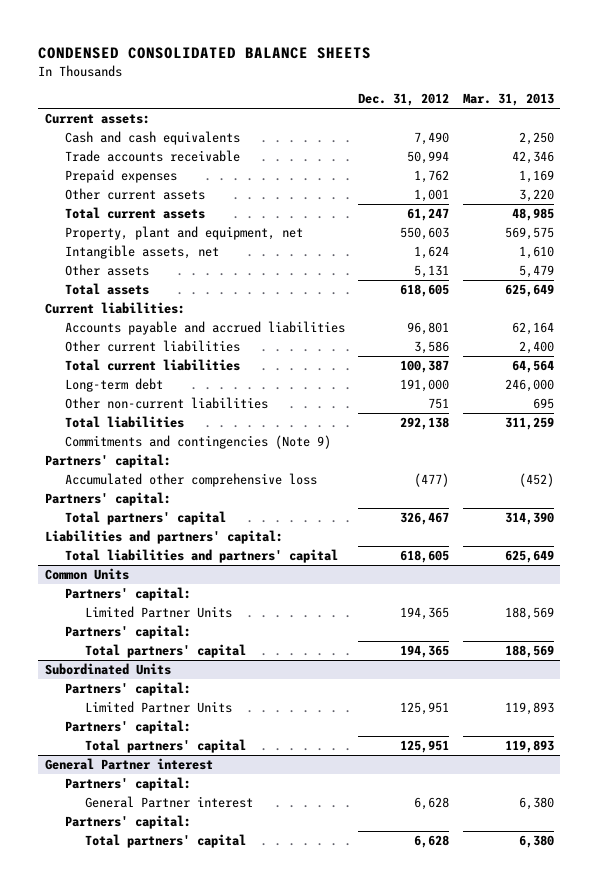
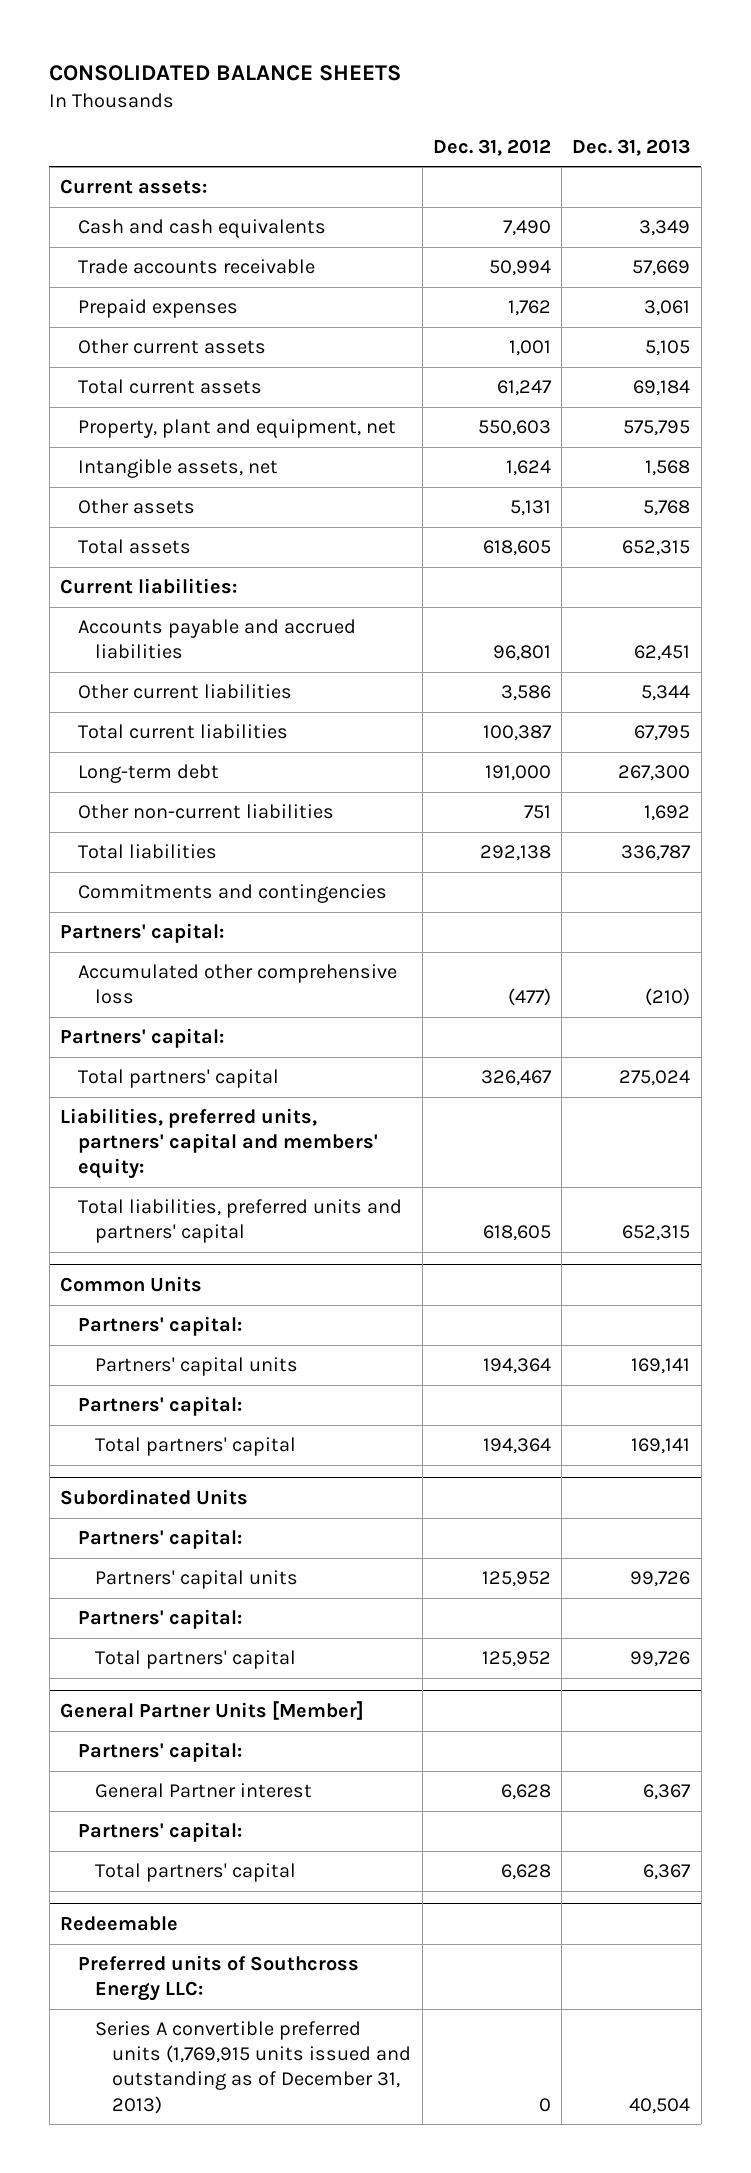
[38,47,372,60] CONDENSED CONSOLIDATED BALANCE SHEETS -> [49,64,402,81] CONSOLIDATED BALANCE SHEETS
[462,93,554,107] Mar. 31, 2013 -> none
none -> [572,138,691,156] Dec. 31, 2013
[64,435,331,450] Commitments and contingencies (Note 9) -> [77,884,387,904] Commitments and contingencies
[44,530,283,545] Liabilities and partners' capital: -> [60,1108,378,1180] Liabilities, preferred units, partners' capital and members' equity:
[64,549,338,564] Total liabilities and partners' capital -> [77,1199,402,1244] Total liabilities, preferred units and partners' capital
[84,606,232,619] Limited Partner Units -> [94,1357,298,1377] Partners' capital units
[400,607,450,621] 194,365 -> [482,1358,551,1375] 194,364
[400,645,450,659] 194,365 -> [482,1438,551,1455] 194,364
[84,701,232,714] Limited Partner Units -> [94,1570,298,1590] Partners' capital units
[400,702,450,716] 125,951 -> [481,1571,551,1588] 125,952
[44,758,213,771] General Partner interest -> none
[400,740,450,754] 125,951 -> [481,1651,551,1668] 125,952
none -> [60,1700,365,1720] General Partner Units [Member]
none -> [60,1915,179,1931] Redeemable
none -> [77,1955,359,2002] Preferred units of Southcross Energy LLC:
none -> [94,2021,412,2114] Series A convertible preferred units (1,769,915 units issued and outstanding as of December 31, 2013)

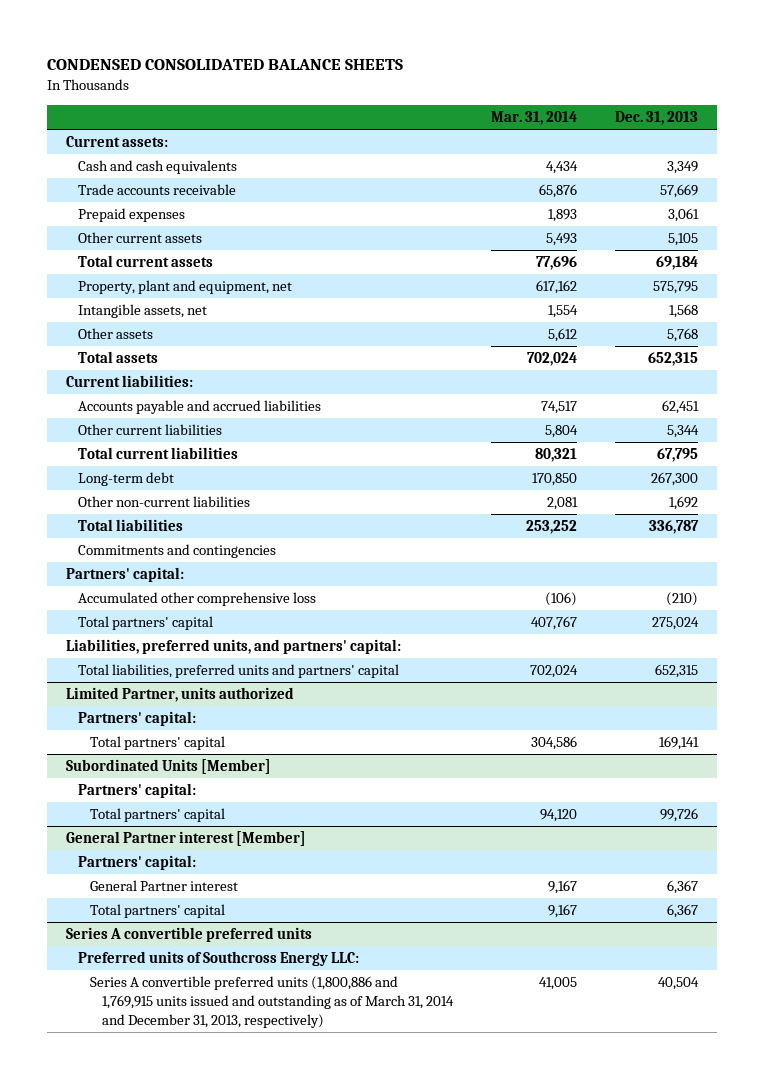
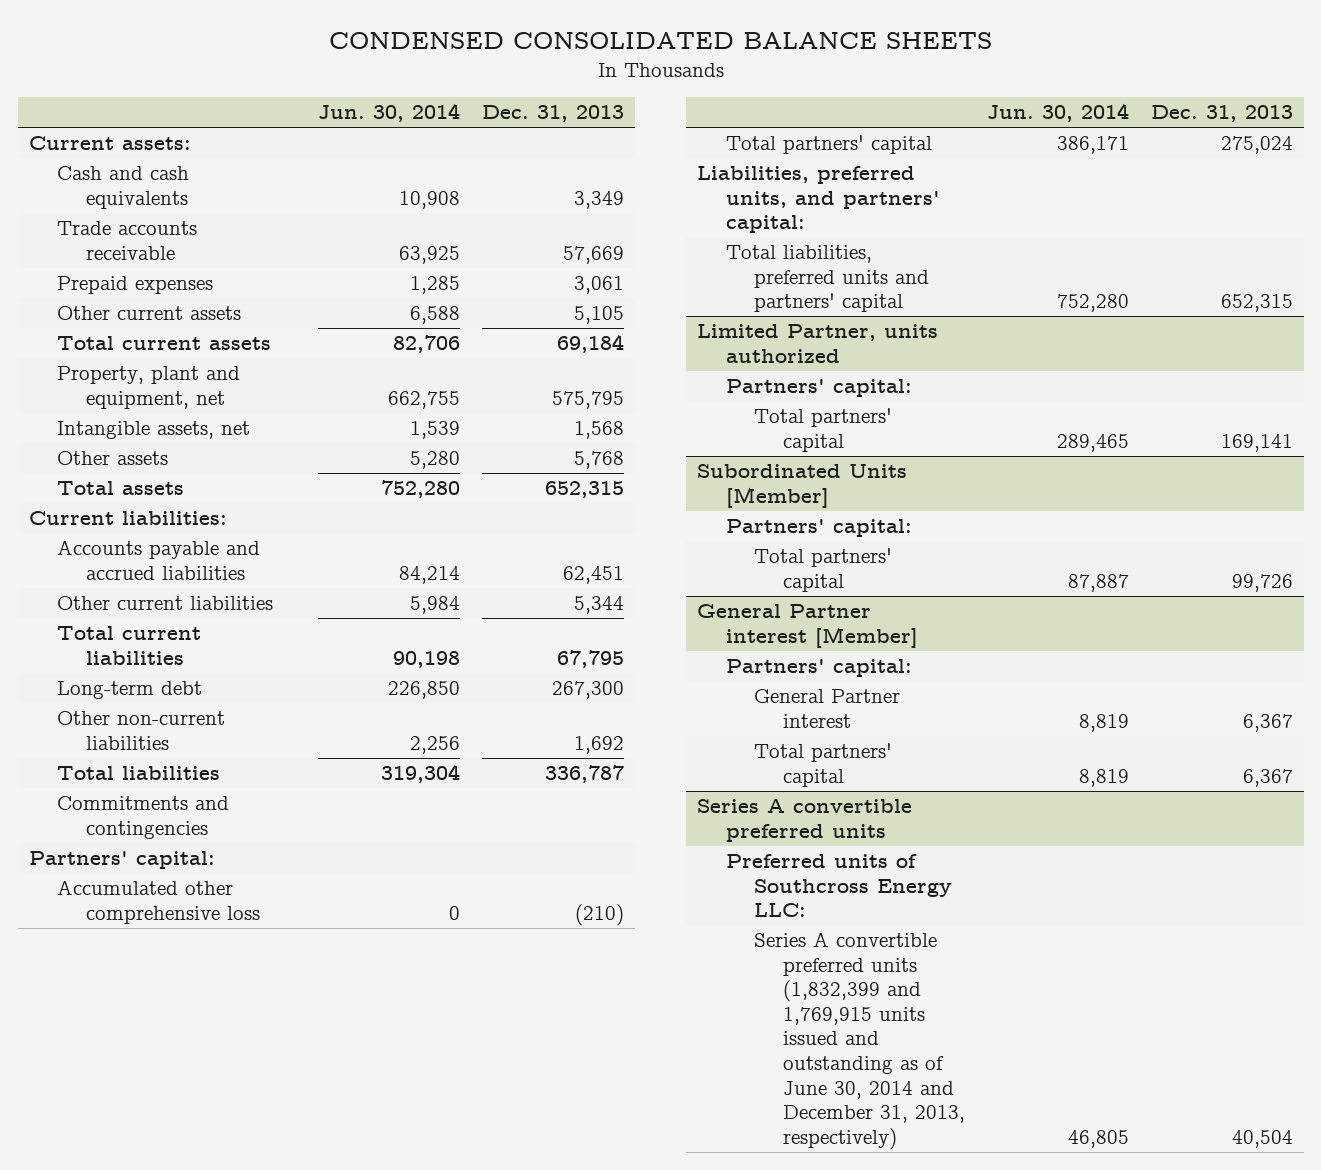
[490,111,577,126] Mar. 31, 2014 -> none
none -> [318,103,461,123] Jun. 30, 2014
[89,976,454,1029] Series A convertible preferred units (1,800,886 and 1,769,915 units issued and outstanding as of March 31, 2014 and December 31, 2013, respectively) -> [754,932,965,1150] Series A convertible preferred units (1,832,399 and 1,769,915 units issued and outstanding as of June 30, 2014 and December 31, 2013, respectively)

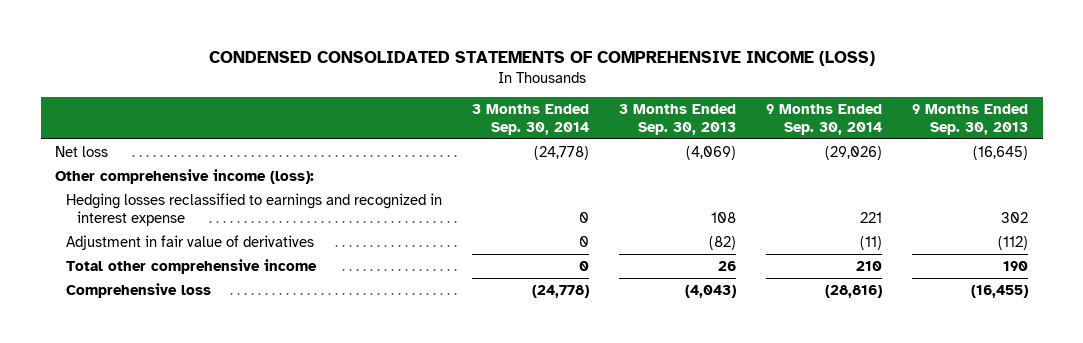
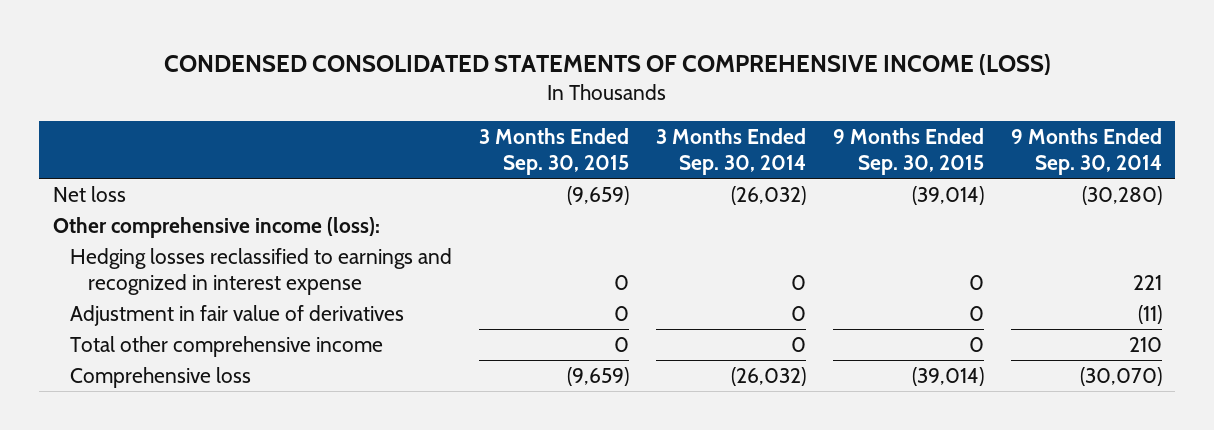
[618,104,736,135] 3 Months Ended Sep. 30, 2013 -> none
[911,104,1028,135] 9 Months Ended Sep. 30, 2013 -> none
none -> [479,128,630,176] 3 Months Ended Sep. 30, 2015
none -> [832,128,984,176] 9 Months Ended Sep. 30, 2015
[534,145,590,160] (24,778) -> [731,186,807,206] (26,032)
[824,145,882,160] (29,026) -> [1081,186,1162,206] (30,280)
[532,284,590,298] (24,778) -> [731,367,807,387] (26,032)
[824,284,882,298] (28,816) -> [1079,367,1162,387] (30,070)

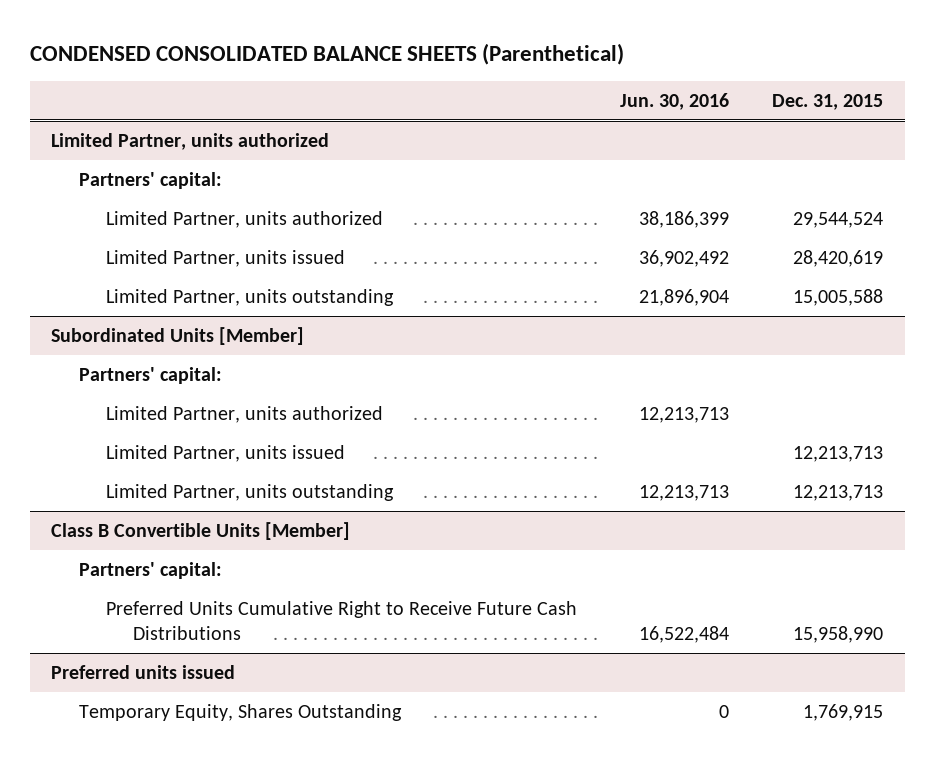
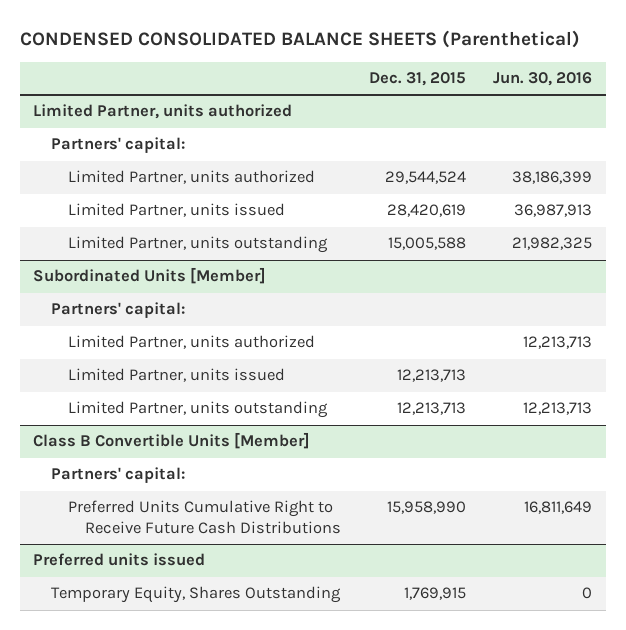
[638,249,729,267] 36,902,492 -> [514,204,593,218] 36,987,913
[638,288,729,306] 21,896,904 -> [512,237,593,251] 21,982,325
[638,626,729,644] 16,522,484 -> [524,501,593,515] 16,811,649

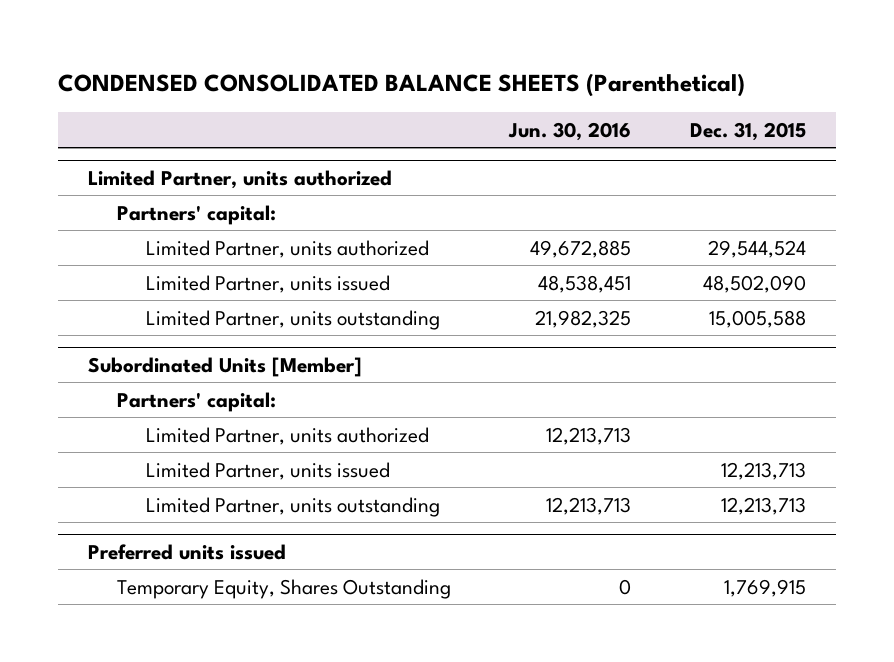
[512,171,593,185] 38,186,399 -> [530,239,632,258] 49,672,885
[386,204,466,218] 28,420,619 -> [703,274,807,293] 48,502,090
[514,204,593,218] 36,987,913 -> [538,274,632,293] 48,538,451
[33,432,311,450] Class B Convertible Units [Member] -> none
[50,467,185,484] Partners' capital: -> none
[67,500,342,534] Preferred Units Cumulative Right to Receive Future Cash Distributions -> none

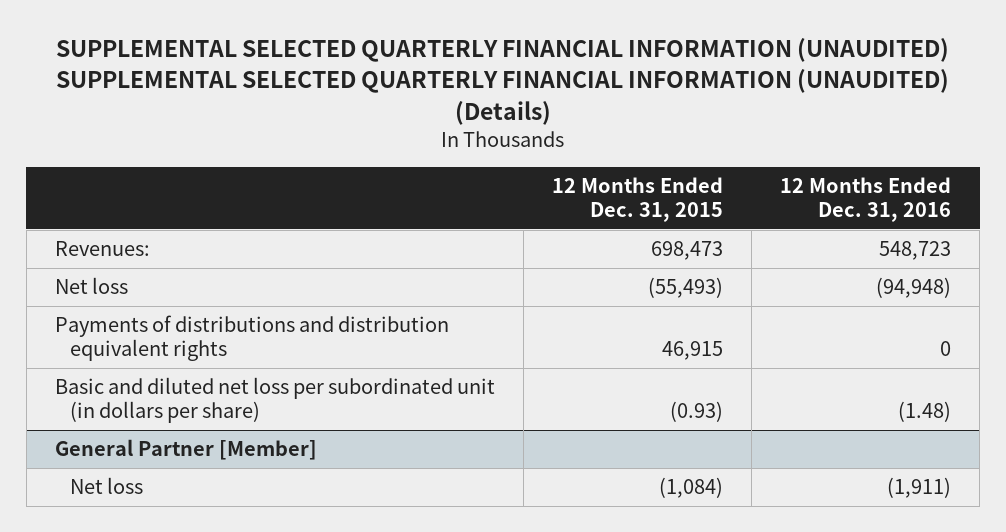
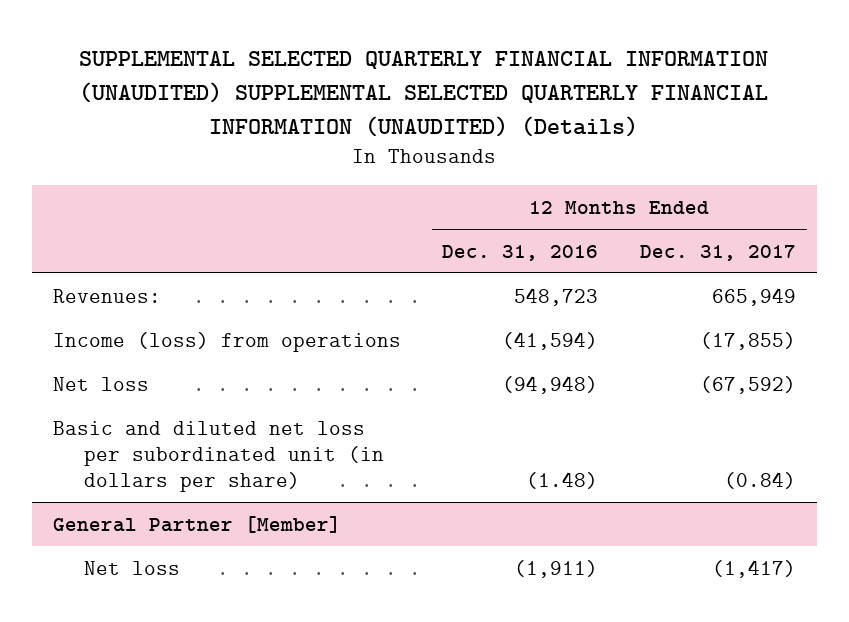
[551,177,723,223] 12 Months Ended Dec. 31, 2015 -> none
none -> [640,244,797,261] Dec. 31, 2017
none -> [52,331,401,352] Income (loss) from operations
[54,315,449,362] Payments of distributions and distribution equivalent rights -> none

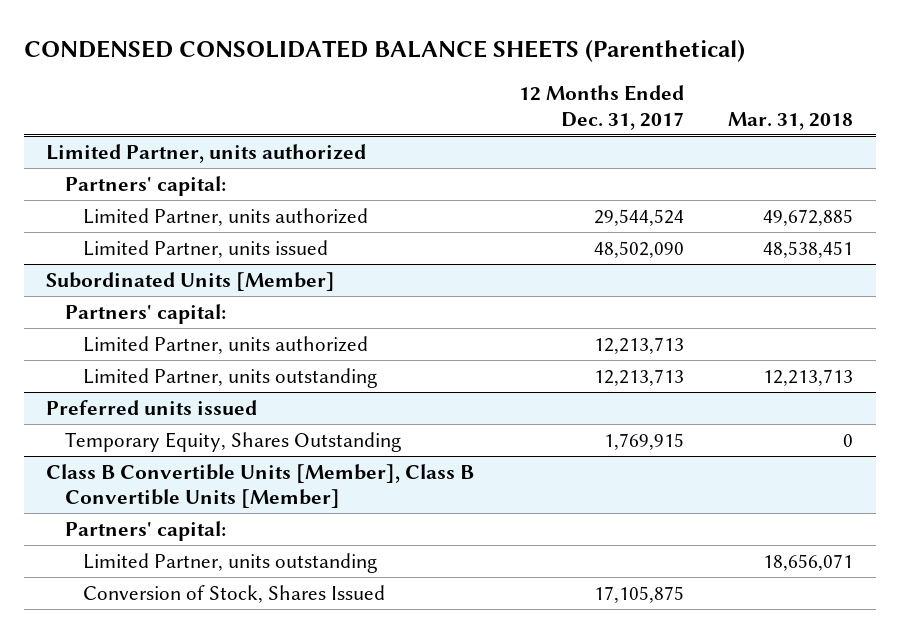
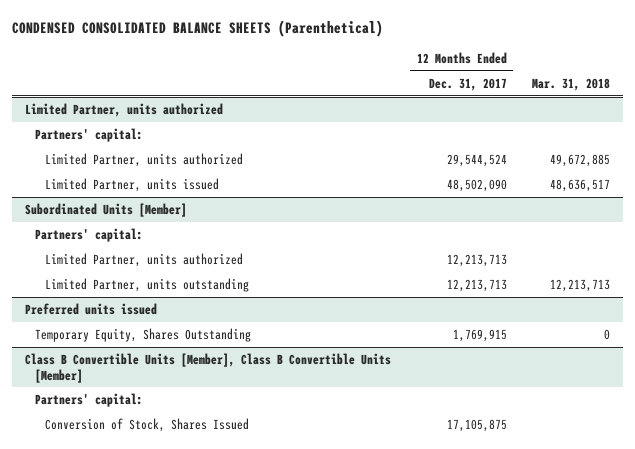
[763,240,854,258] 48,538,451 -> [550,179,611,193] 48,636,517
[82,552,377,573] Limited Partner, units outstanding -> none

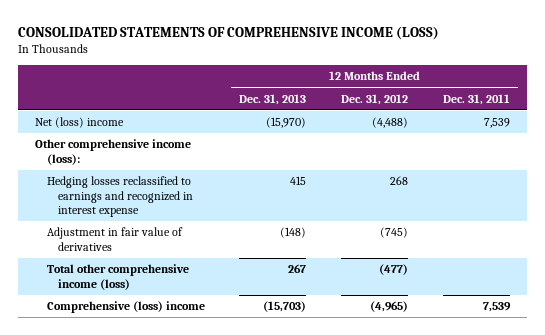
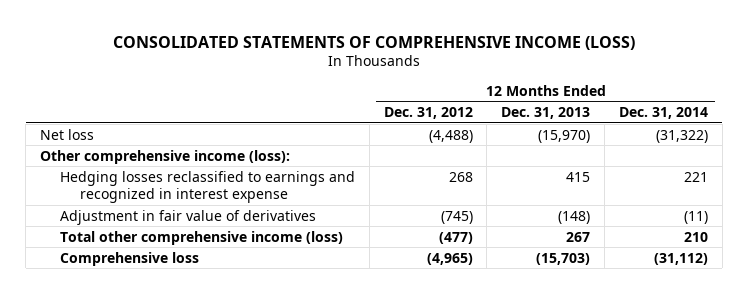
[442,93,510,105] Dec. 31, 2011 -> none
none -> [618,107,708,120] Dec. 31, 2014
[35,117,125,129] Net (loss) income -> [40,128,95,140] Net loss
[46,301,205,314] Comprehensive (loss) income -> [59,251,199,266] Comprehensive loss

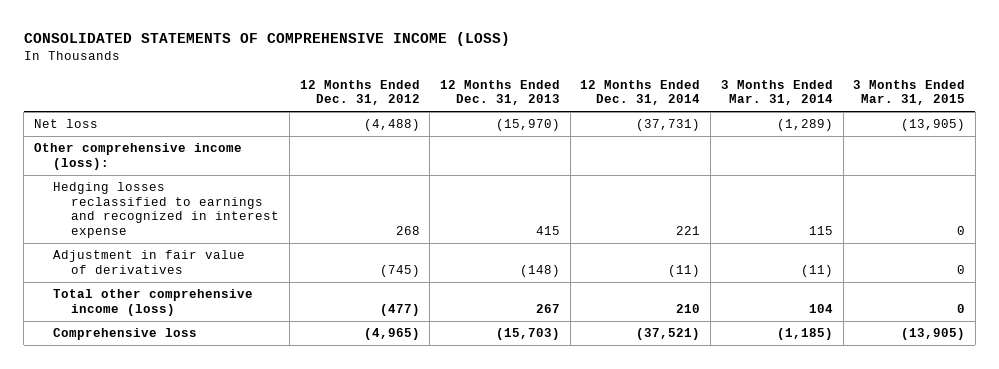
none -> [720,79,833,106] 3 Months Ended Mar. 31, 2014
none -> [853,79,966,106] 3 Months Ended Mar. 31, 2015
[655,129,708,143] (31,322) -> [636,119,701,132] (37,731)
[653,252,708,265] (31,112) -> [636,328,701,341] (37,521)

